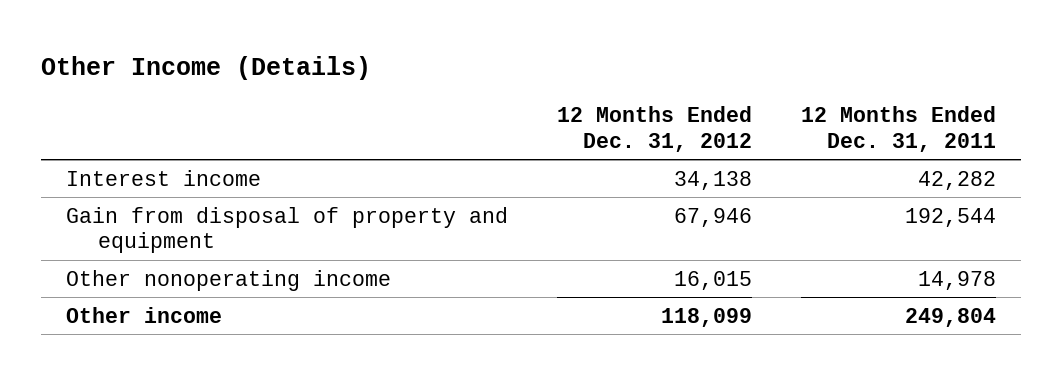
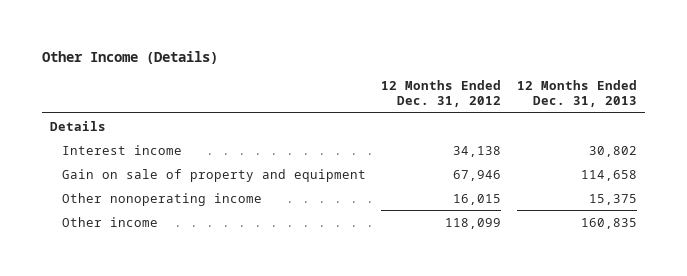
[801,106,997,152] 12 Months Ended Dec. 31, 2011 -> none
none -> [516,80,637,107] 12 Months Ended Dec. 31, 2013
none -> [50,120,107,131] Details
[65,206,508,254] Gain from disposal of property and equipment -> [62,168,367,182] Gain on sale of property and equipment

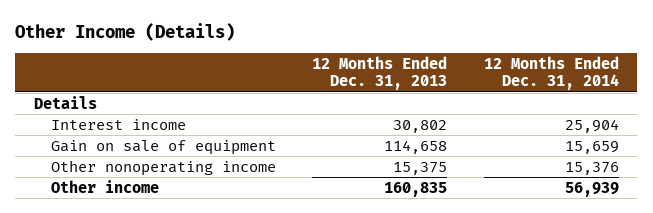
[381,80,502,107] 12 Months Ended Dec. 31, 2012 -> none
none -> [484,55,620,91] 12 Months Ended Dec. 31, 2014
[62,168,367,182] Gain on sale of property and equipment -> [50,139,276,155] Gain on sale of equipment

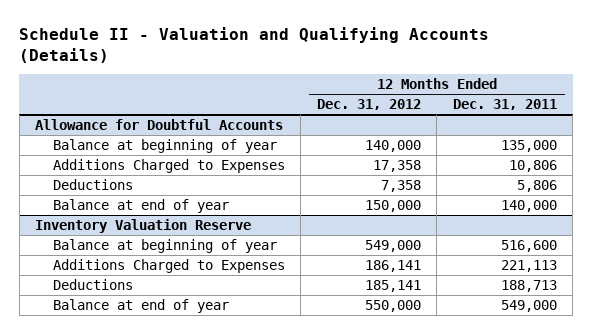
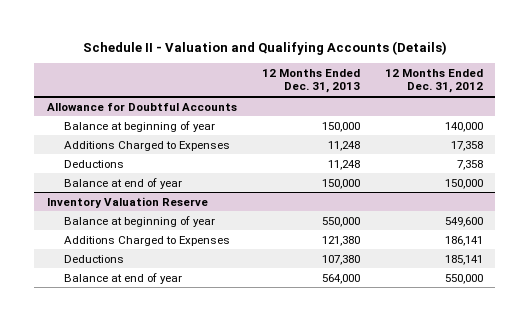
[452,98,557,110] Dec. 31, 2011 -> none
none -> [261,68,360,94] 12 Months Ended Dec. 31, 2013
[364,239,421,252] 549,000 -> [444,216,483,227] 549,600

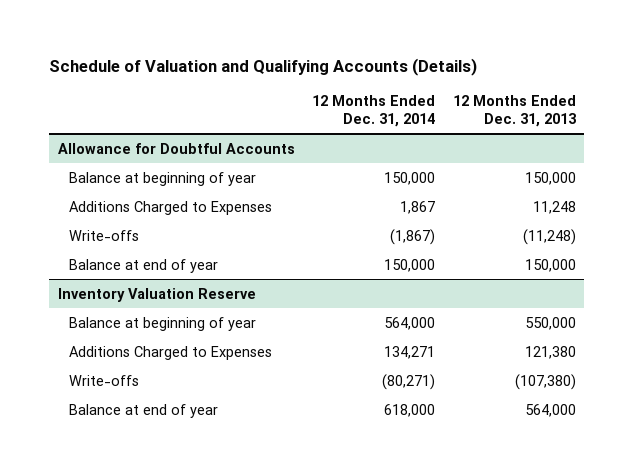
[82,40,447,55] Schedule II - Valuation and Qualifying Accounts (Details) -> [49,57,478,76] Schedule of Valuation and Qualifying Accounts (Details)
[384,68,483,94] 12 Months Ended Dec. 31, 2012 -> none
none -> [312,95,436,127] 12 Months Ended Dec. 31, 2014
[64,159,125,168] Deductions -> none
none -> [68,229,139,241] Write-offs
[64,254,125,263] Deductions -> none
none -> [68,374,139,386] Write-offs

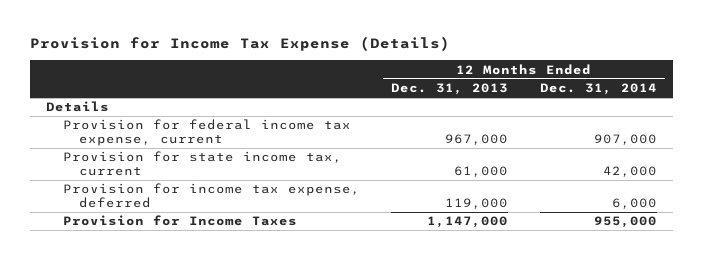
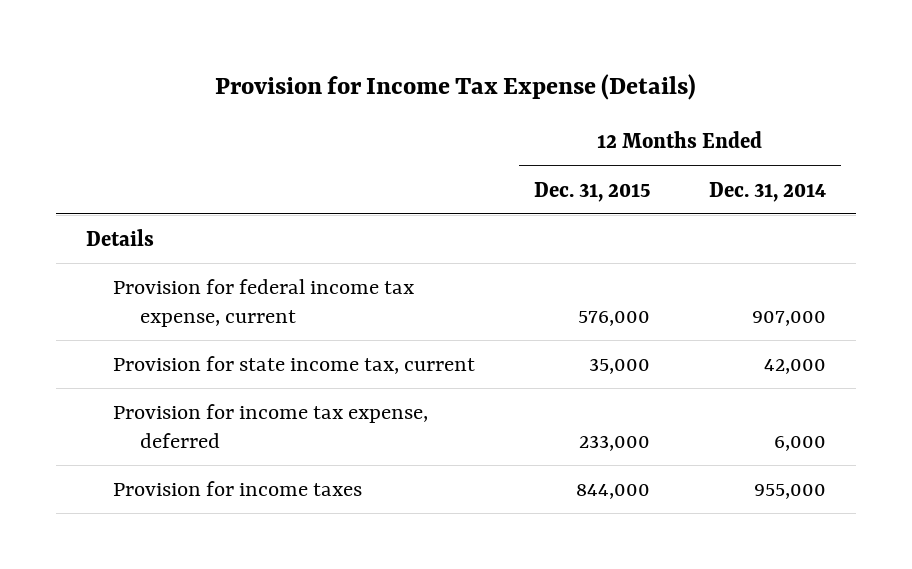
[391,82,509,95] Dec. 31, 2013 -> none
none -> [534,181,651,202] Dec. 31, 2015
[62,215,297,227] Provision for Income Taxes -> [113,480,363,496] Provision for income taxes

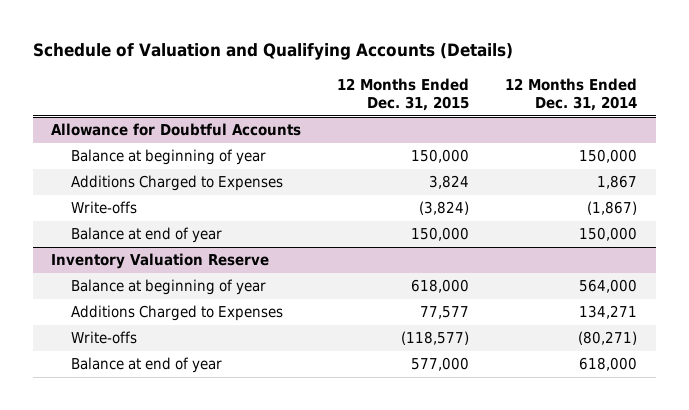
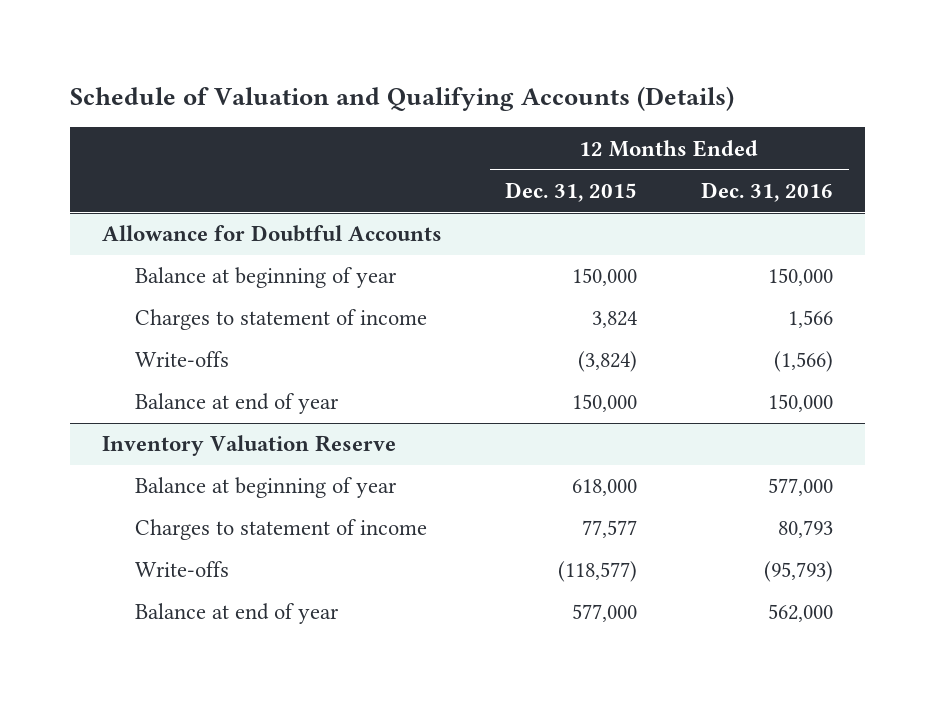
[505,77,638,111] 12 Months Ended Dec. 31, 2014 -> none
none -> [701,181,834,202] Dec. 31, 2016
[71,175,284,192] Additions Charged to Expenses -> [135,309,428,331] Charges to statement of income
[71,305,284,322] Additions Charged to Expenses -> [135,519,428,541] Charges to statement of income

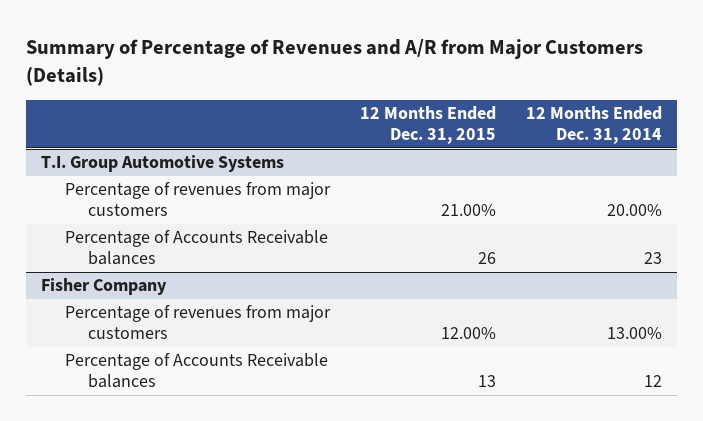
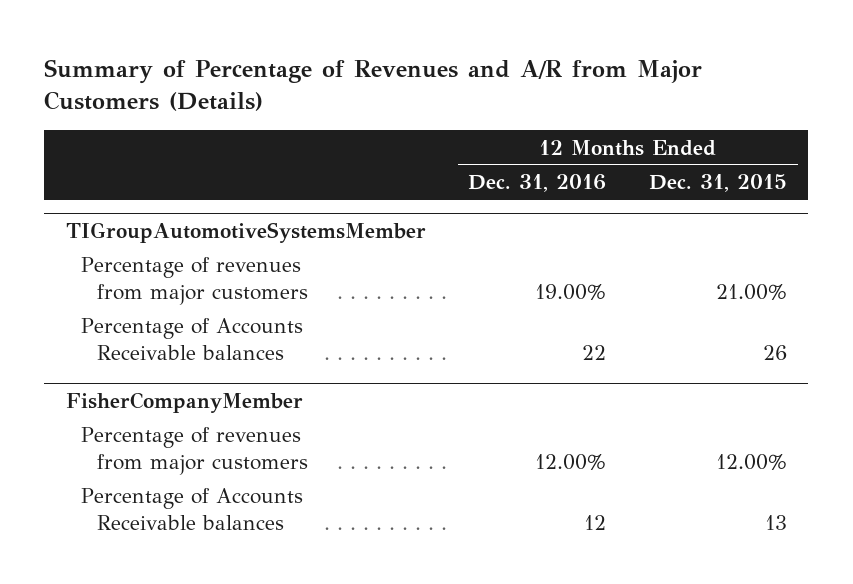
[526,106,663,145] 12 Months Ended Dec. 31, 2014 -> none
none -> [468,174,607,193] Dec. 31, 2016
[41,155,285,173] T.I. Group Automotive Systems -> [65,221,426,243] TIGroupAutomotiveSystemsMember
[41,278,168,296] Fisher Company -> [65,391,303,413] FisherCompanyMember

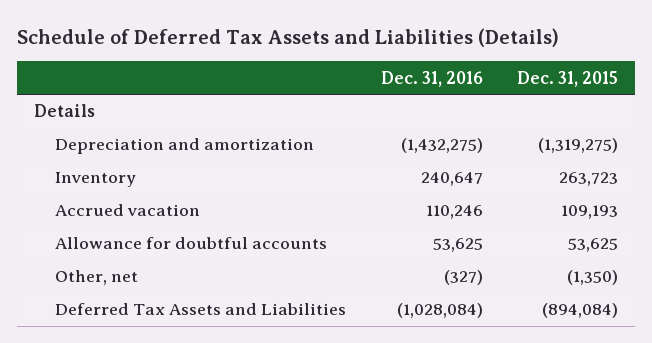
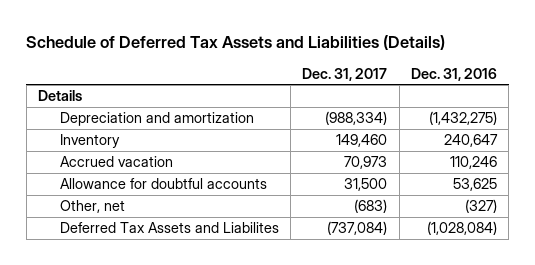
[517,70,619,87] Dec. 31, 2015 -> none
none -> [302,67,388,81] Dec. 31, 2017
[55,303,347,316] Deferred Tax Assets and Liabilities -> [59,222,279,234] Deferred Tax Assets and Liabilites

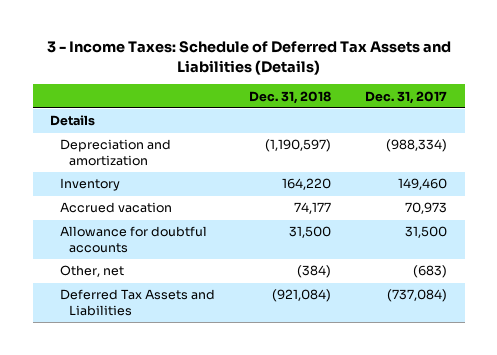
[26,35,446,51] Schedule of Deferred Tax Assets and Liabilities (Details) -> [46,41,451,75] 3 - Income Taxes: Schedule of Deferred Tax Assets and Liabilities (Details)
[410,67,497,81] Dec. 31, 2016 -> none
none -> [249,90,332,104] Dec. 31, 2018
[59,222,279,234] Deferred Tax Assets and Liabilites -> [59,289,215,316] Deferred Tax Assets and Liabilities

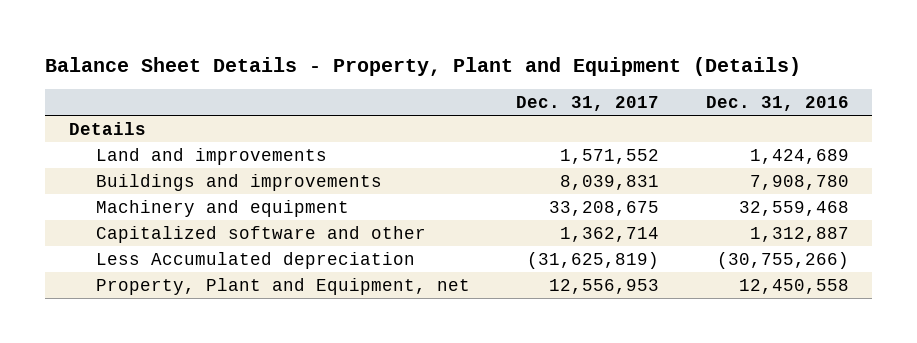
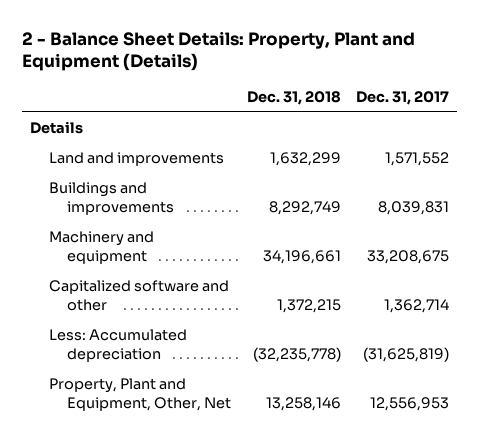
[45,57,802,77] Balance Sheet Details - Property, Plant and Equipment (Details) -> [22,30,416,72] 2 - Balance Sheet Details: Property, Plant and Equipment (Details)
[705,95,849,111] Dec. 31, 2016 -> none
none -> [246,91,341,106] Dec. 31, 2018
[95,251,415,269] Less Accumulated depreciation -> [48,329,187,363] Less: Accumulated depreciation
[95,277,470,295] Property, Plant and Equipment, net -> [48,378,232,412] Property, Plant and Equipment, Other, Net

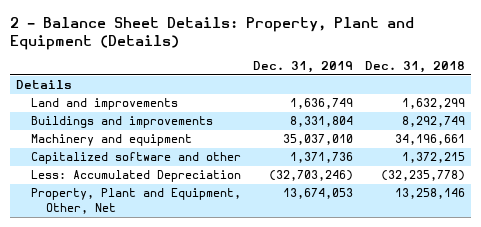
[355,91,449,106] Dec. 31, 2017 -> none
none -> [252,61,353,74] Dec. 31, 2019
[48,329,187,363] Less: Accumulated depreciation -> [31,170,242,183] Less: Accumulated Depreciation

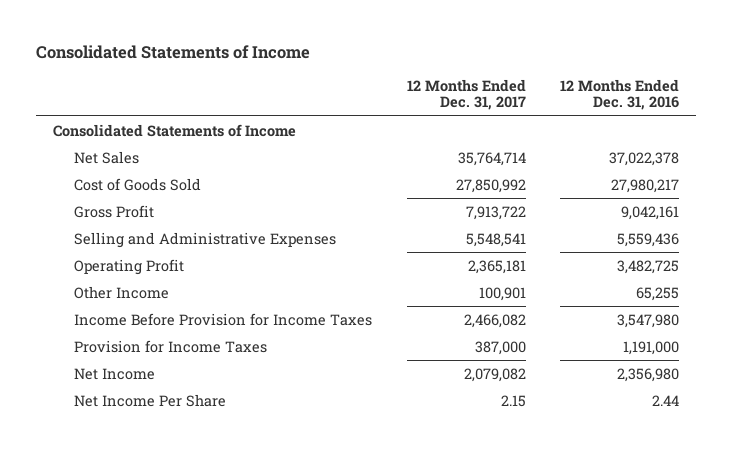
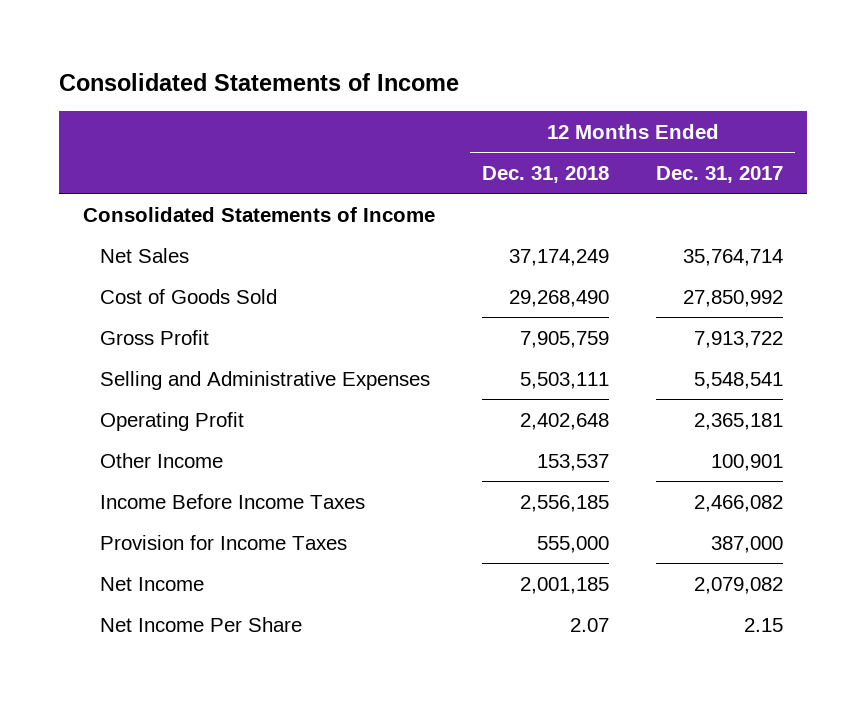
[559,78,679,111] 12 Months Ended Dec. 31, 2016 -> none
none -> [482,165,610,183] Dec. 31, 2018
[74,312,373,326] Income Before Provision for Income Taxes -> [99,493,365,509] Income Before Income Taxes

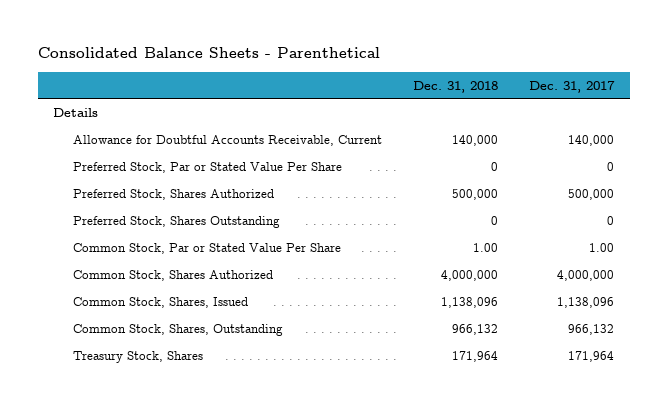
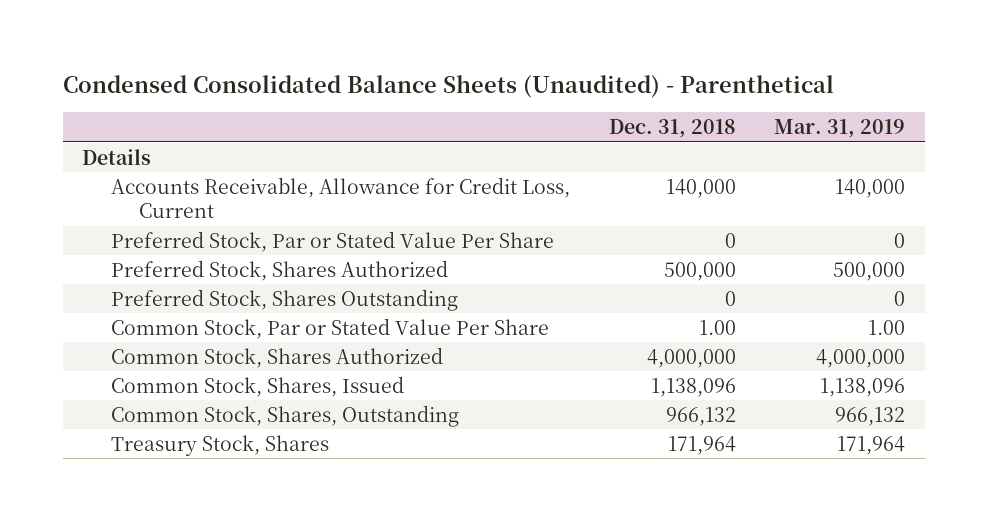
[37,47,380,59] Consolidated Balance Sheets - Parenthetical -> [63,74,835,98] Condensed Consolidated Balance Sheets (Unaudited) - Parenthetical
[529,80,616,93] Dec. 31, 2017 -> none
none -> [774,118,906,138] Mar. 31, 2019
[72,134,382,146] Allowance for Doubtful Accounts Receivable, Current -> [110,176,570,219] Accounts Receivable, Allowance for Credit Loss, Current

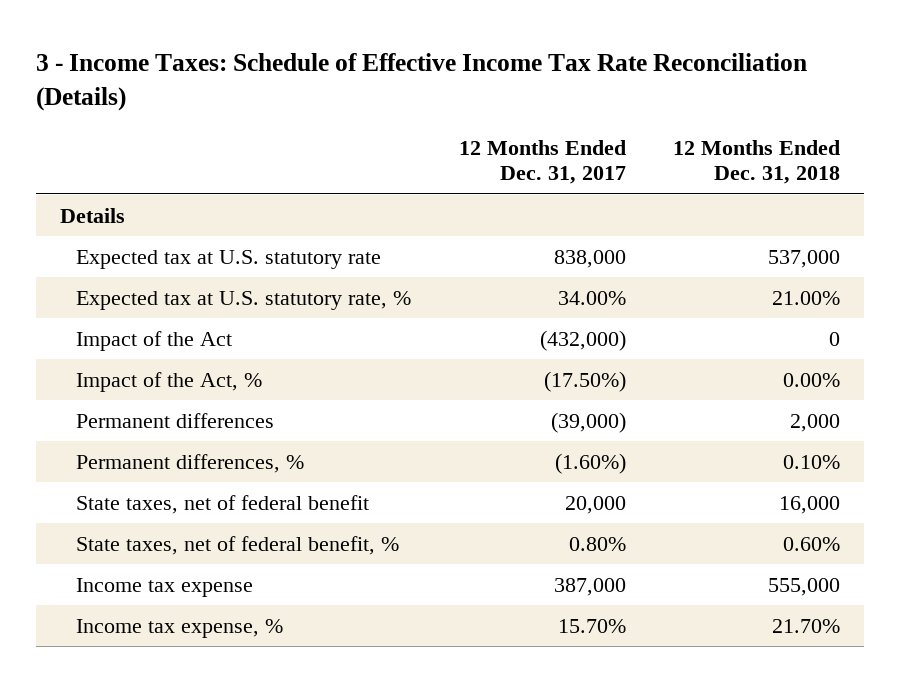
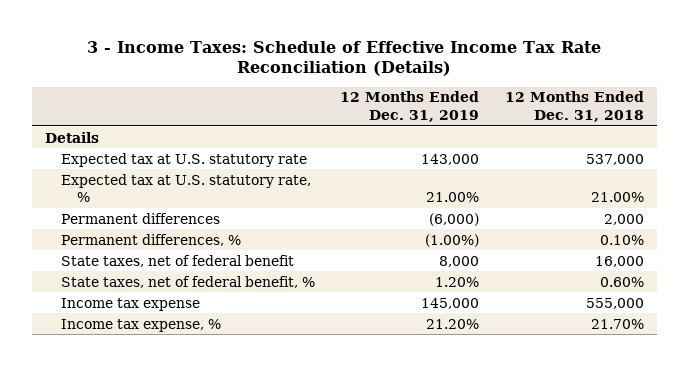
[458,139,626,185] 12 Months Ended Dec. 31, 2017 -> none
none -> [340,91,480,122] 12 Months Ended Dec. 31, 2019
[76,330,233,351] Impact of the Act -> none
[76,371,263,392] Impact of the Act, % -> none

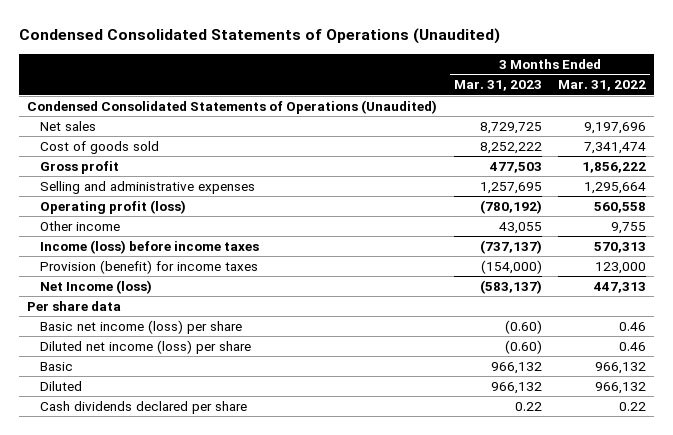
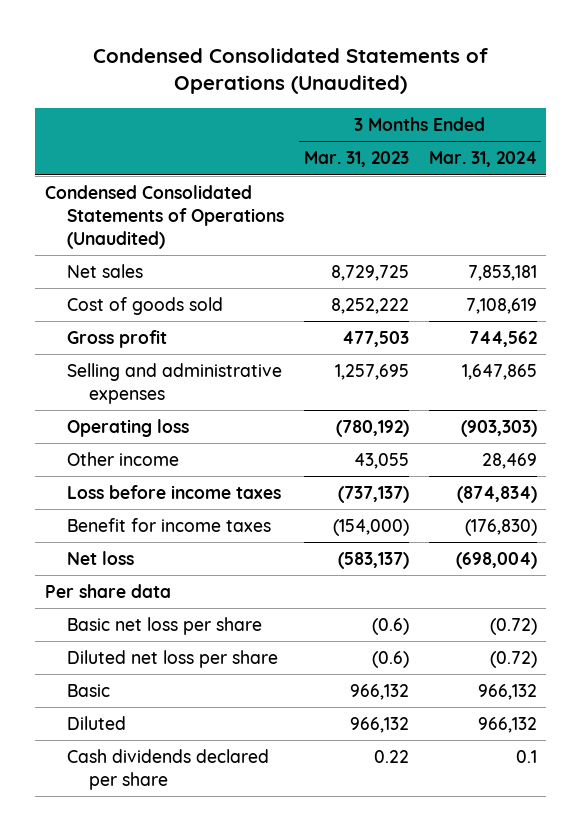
[557,80,646,92] Mar. 31, 2022 -> none
none -> [428,151,537,168] Mar. 31, 2024
[40,200,187,215] Operating profit (loss) -> [66,419,189,438] Operating loss
[40,240,260,255] Income (loss) before income taxes -> [66,485,281,500] Loss before income taxes
[40,260,259,275] Provision (benefit) for income taxes -> [66,518,271,533] Benefit for income taxes
[40,280,153,295] Net Income (loss) -> [66,551,134,566] Net loss
[40,320,243,335] Basic net income (loss) per share -> [66,617,262,636] Basic net loss per share
[504,320,542,335] (0.60) -> [371,618,409,636] (0.6)
[40,340,252,355] Diluted net income (loss) per share -> [66,650,278,669] Diluted net loss per share
[504,340,542,355] (0.60) -> [371,651,409,669] (0.6)

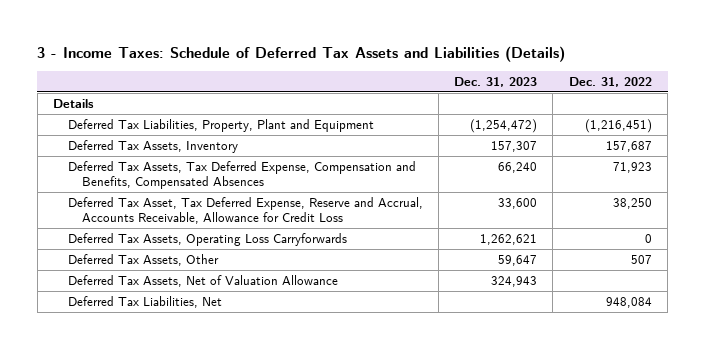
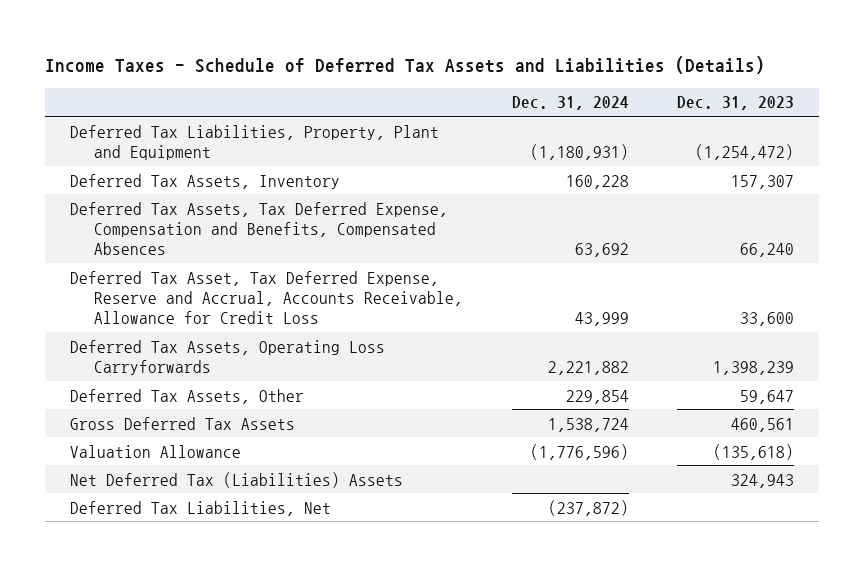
[37,45,566,62] 3 - Income Taxes: Schedule of Deferred Tax Assets and Liabilities (Details) -> [45,56,766,75] Income Taxes - Schedule of Deferred Tax Assets and Liabilities (Details)
[568,77,652,88] Dec. 31, 2022 -> none
none -> [511,96,629,111] Dec. 31, 2024
[53,99,95,109] Details -> none
[480,234,538,246] 1,262,621 -> [713,360,795,375] 1,398,239
none -> [69,416,295,430] Gross Deferred Tax Assets
none -> [69,444,241,458] Valuation Allowance
[67,275,338,288] Deferred Tax Assets, Net of Valuation Allowance -> [69,471,403,488] Net Deferred Tax (Liabilities) Assets

